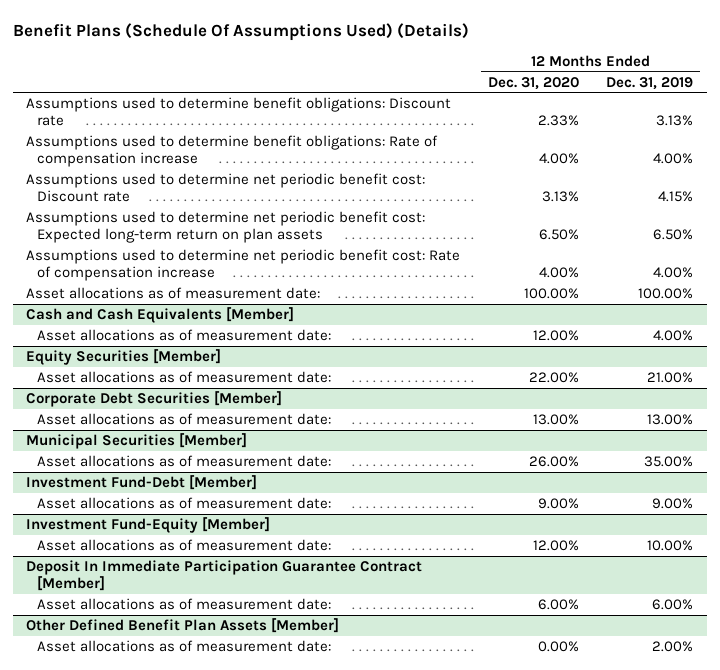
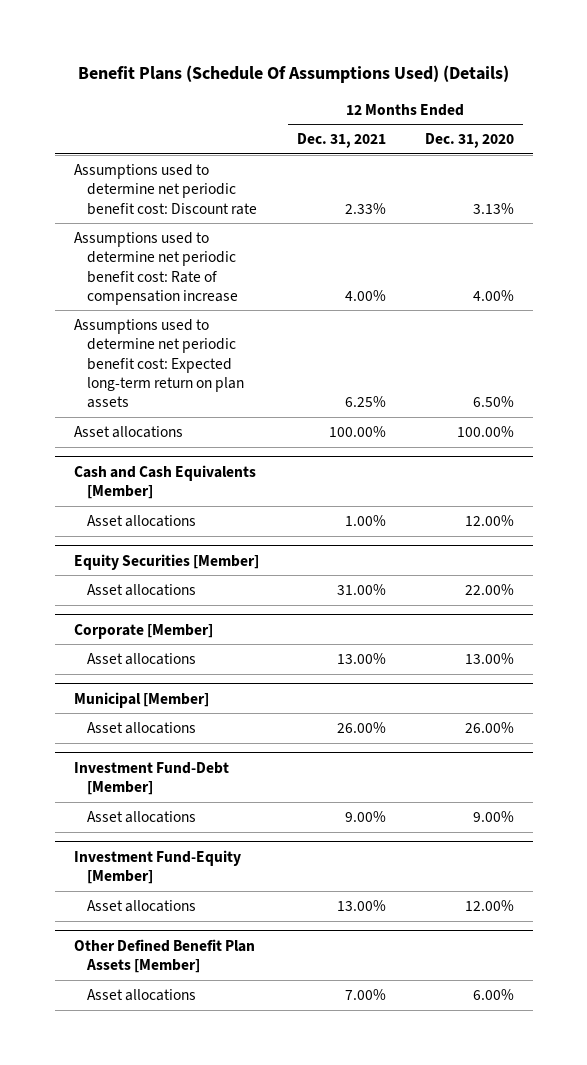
[606,76,694,90] Dec. 31, 2019 -> none
none -> [297,133,387,149] Dec. 31, 2021
[26,97,452,127] Assumptions used to determine benefit obligations: Discount rate -> none
[26,135,439,168] Assumptions used to determine benefit obligations: Rate of compensation increase -> none
[26,211,426,244] Assumptions used to determine net periodic benefit cost: Expected long-term return on plan assets -> [73,319,244,409] Assumptions used to determine net periodic benefit cost: Expected long-term return on plan assets
[26,287,321,300] Asset allocations as of measurement date: -> [73,426,183,439] Asset allocations
[37,329,332,342] Asset allocations as of measurement date: -> [86,515,196,528] Asset allocations
[37,371,332,384] Asset allocations as of measurement date: -> [86,584,196,597] Asset allocations
[26,391,283,408] Corporate Debt Securities [Member] -> [73,623,213,639] Corporate [Member]
[37,413,332,426] Asset allocations as of measurement date: -> [86,653,196,666] Asset allocations
[26,433,248,450] Municipal Securities [Member] -> [73,691,209,708] Municipal [Member]
[37,455,332,468] Asset allocations as of measurement date: -> [86,722,196,735] Asset allocations
[37,497,332,510] Asset allocations as of measurement date: -> [86,811,196,824] Asset allocations
[26,560,423,592] Deposit In Immediate Participation Guarantee Contract [Member] -> none
[37,598,332,611] Asset allocations as of measurement date: -> none
[37,539,332,552] Asset allocations as of measurement date: -> [86,900,196,913] Asset allocations
[37,640,332,653] Asset allocations as of measurement date: -> [86,989,196,1002] Asset allocations
[537,641,579,653] 0.00% -> [472,989,514,1001] 6.00%

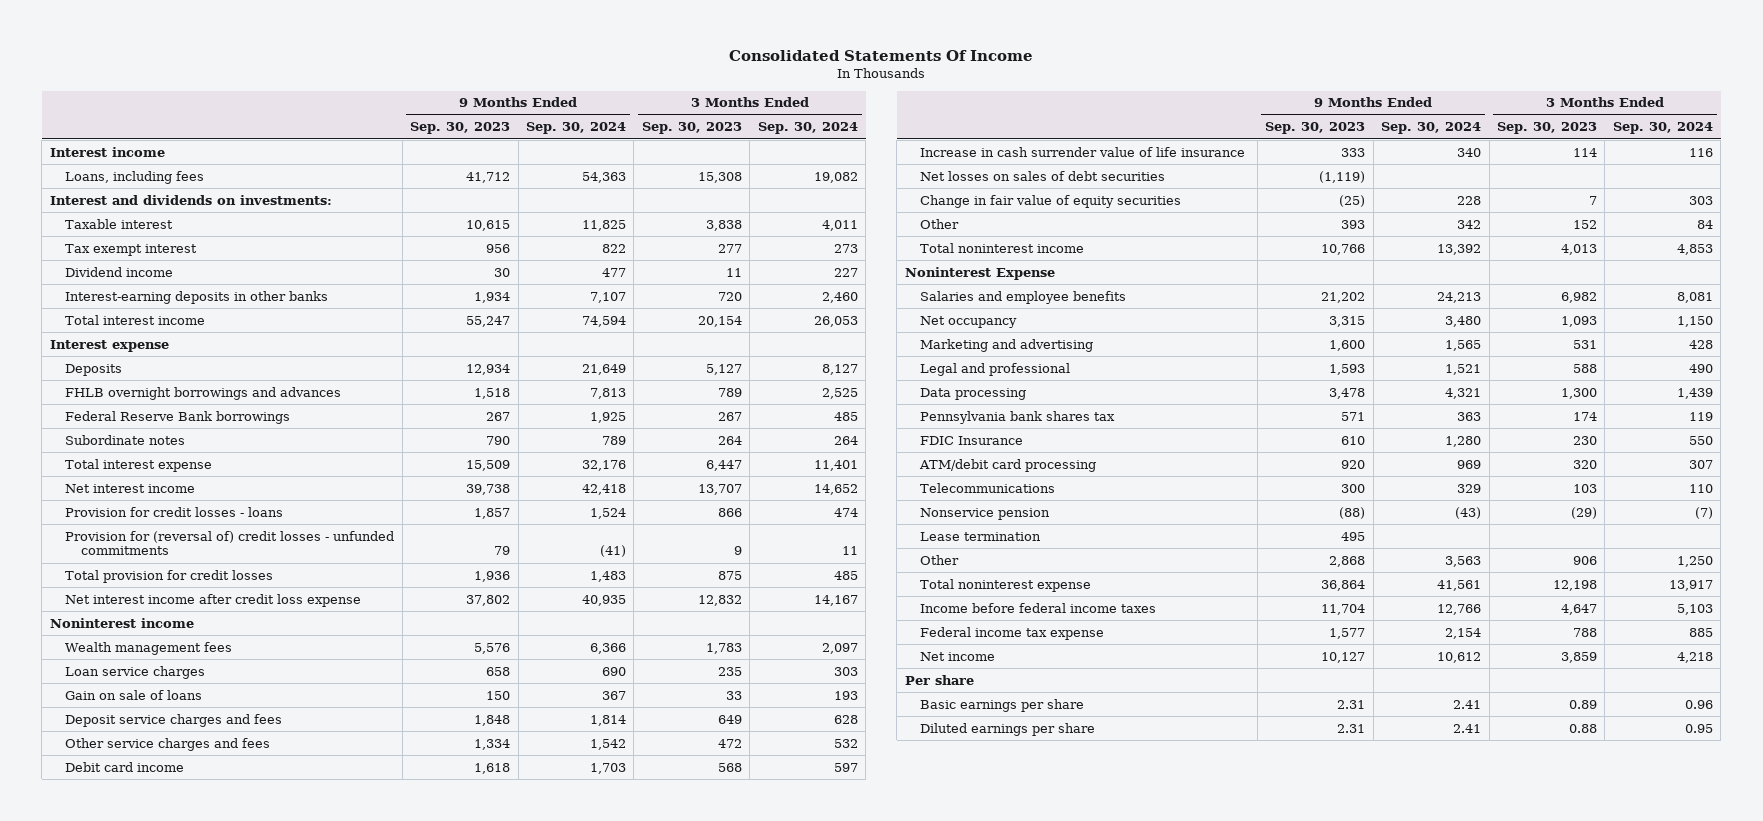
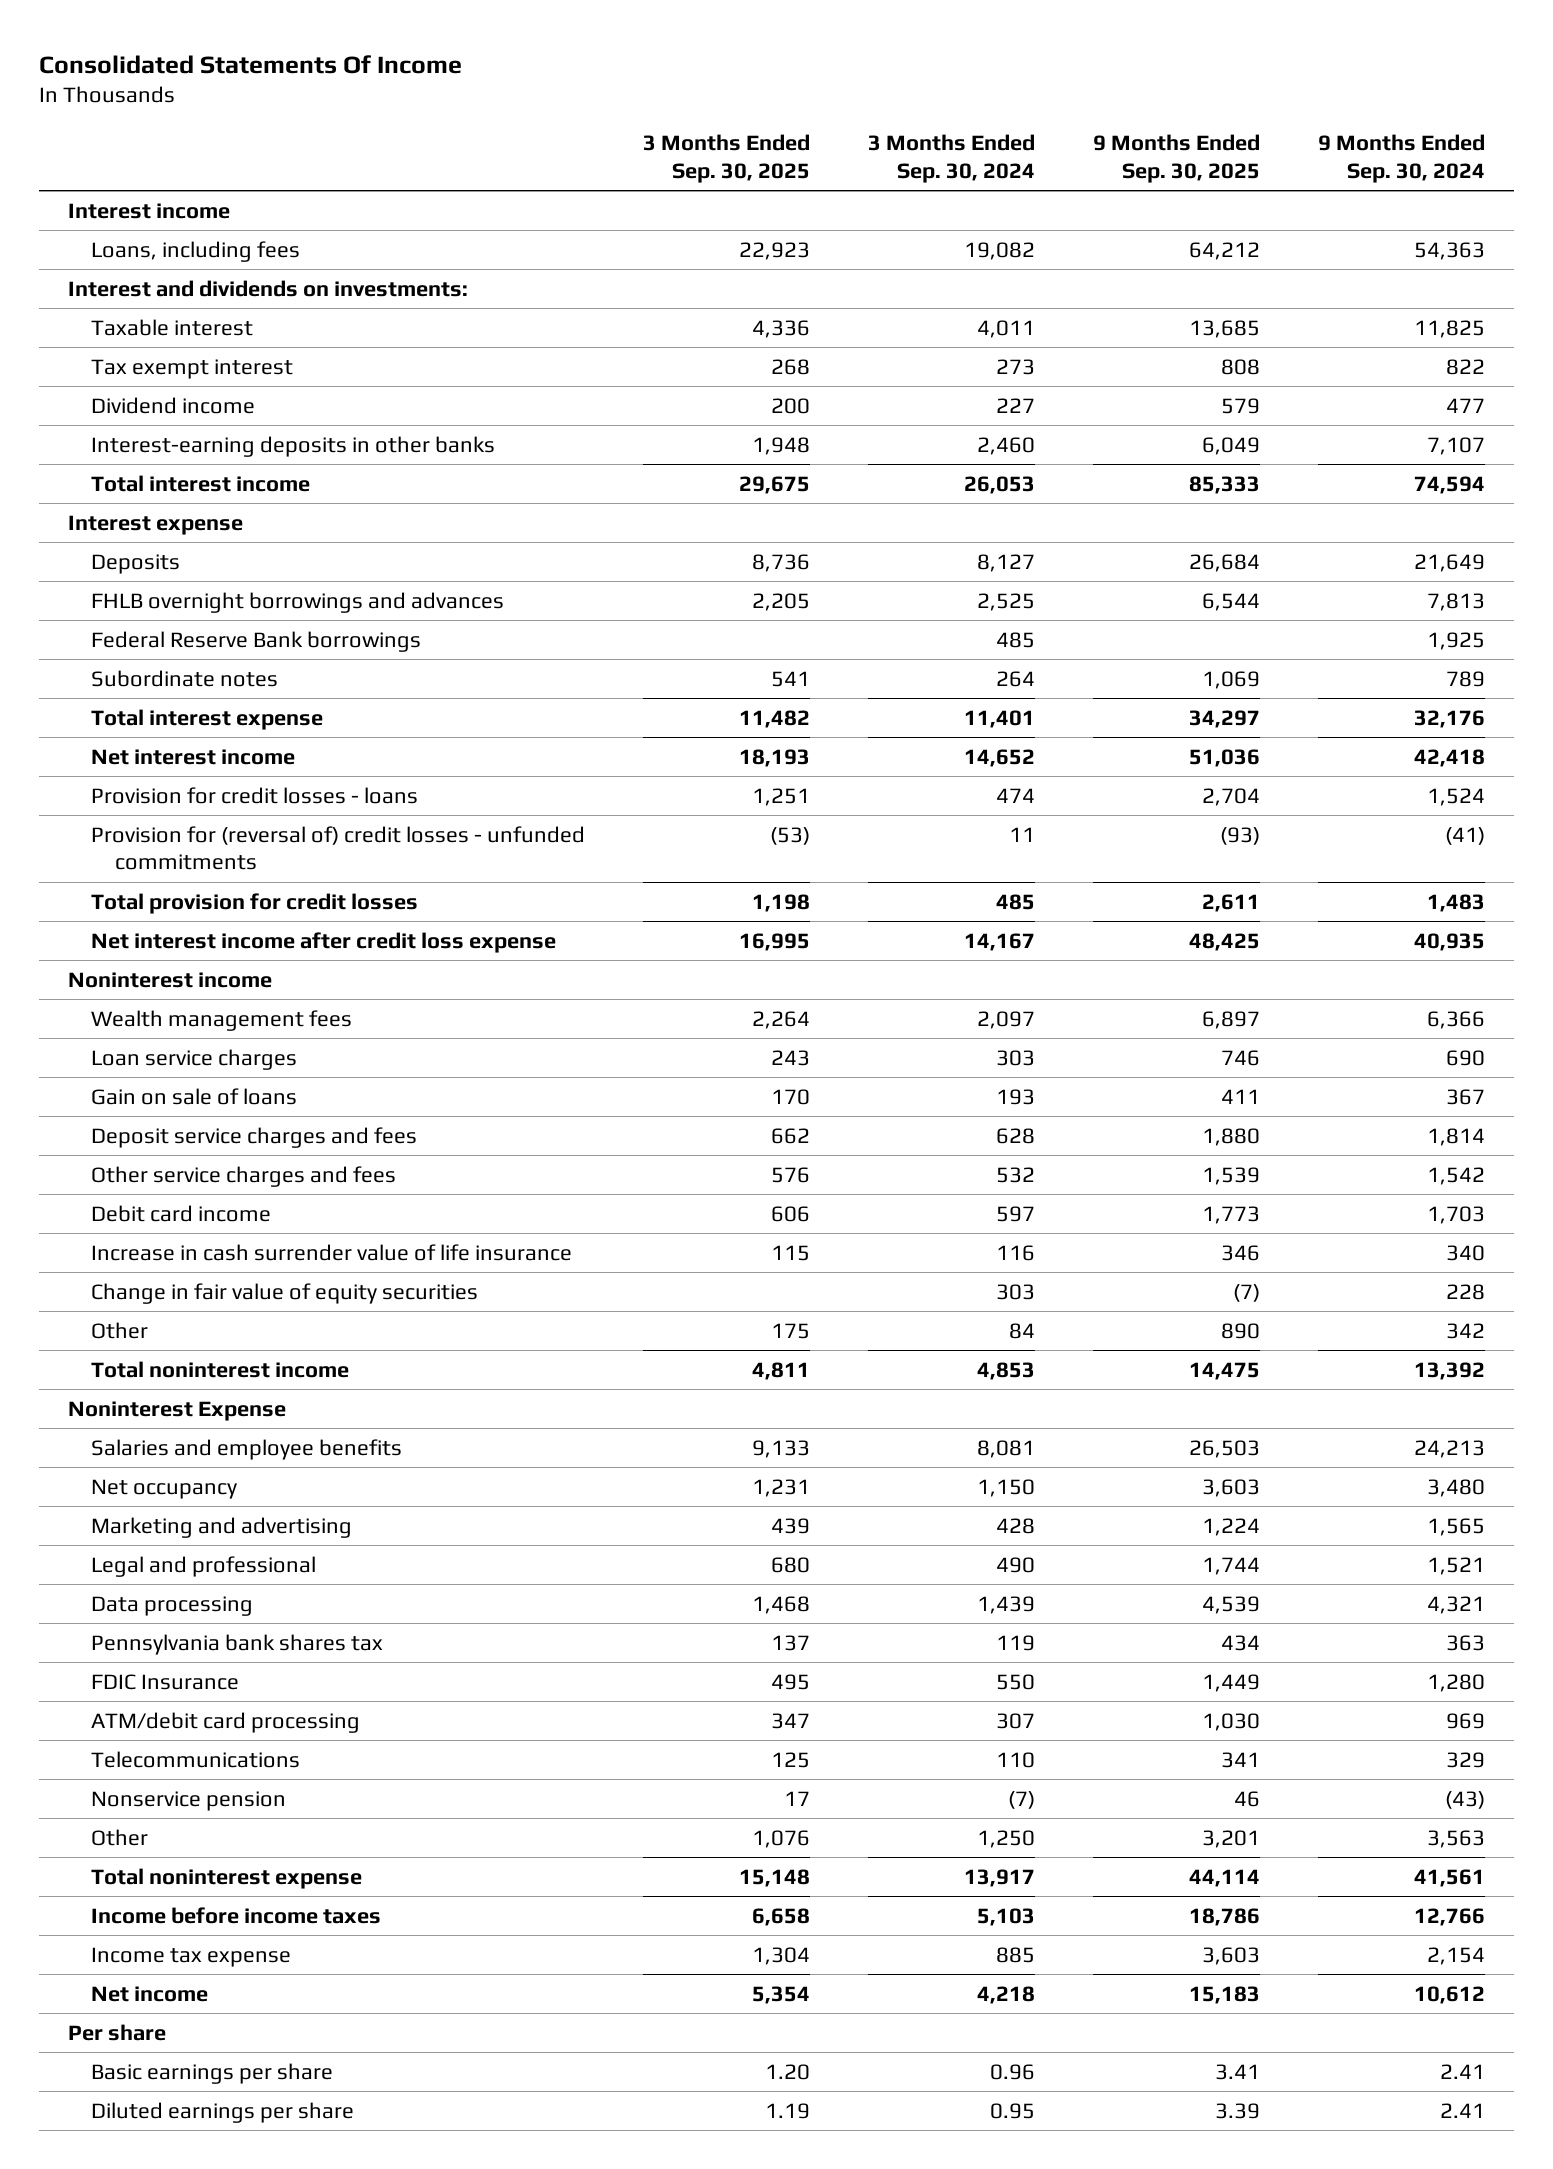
[410,122,511,135] Sep. 30, 2023 -> none
[641,122,742,135] Sep. 30, 2023 -> none
none -> [643,134,811,183] 3 Months Ended Sep. 30, 2025
none -> [1093,134,1261,183] 9 Months Ended Sep. 30, 2025
[920,170,1166,181] Net losses on sales of debt securities -> none
[920,531,1042,541] Lease termination -> none
[920,602,1157,613] Income before federal income taxes -> [91,1906,382,1924] Income before income taxes
[920,626,1105,640] Federal income tax expense -> [91,1946,292,1967] Income tax expense

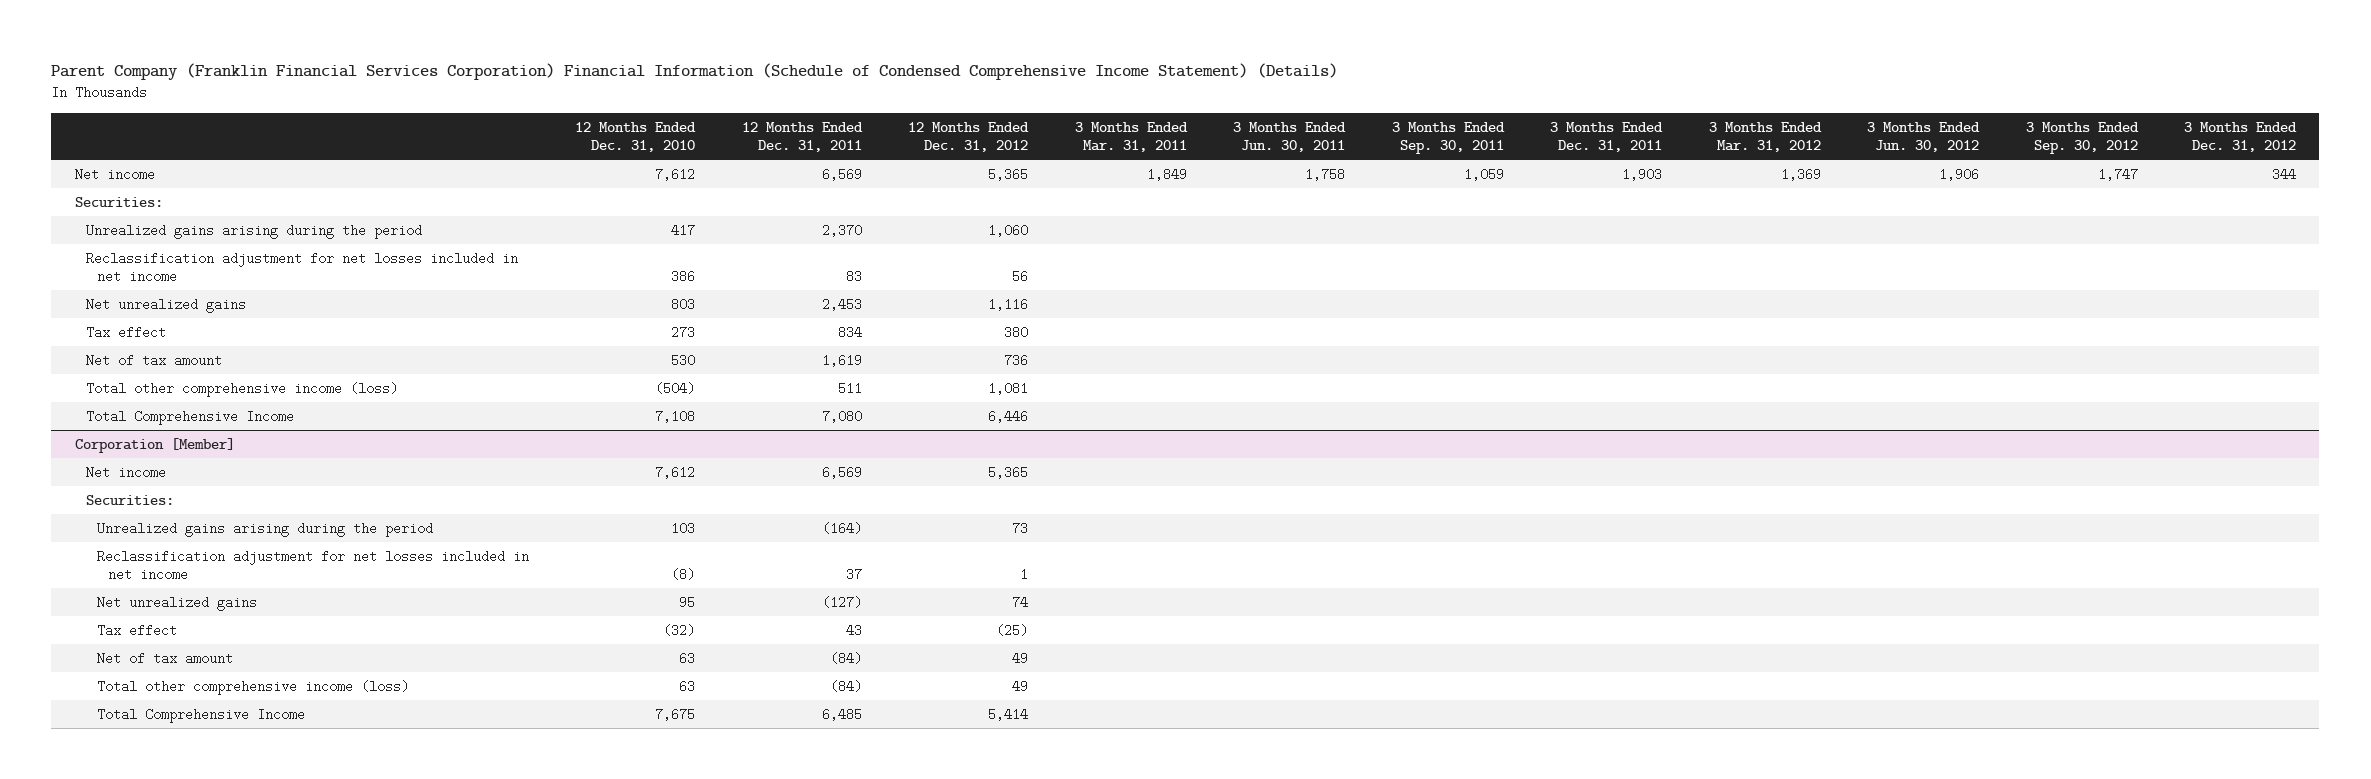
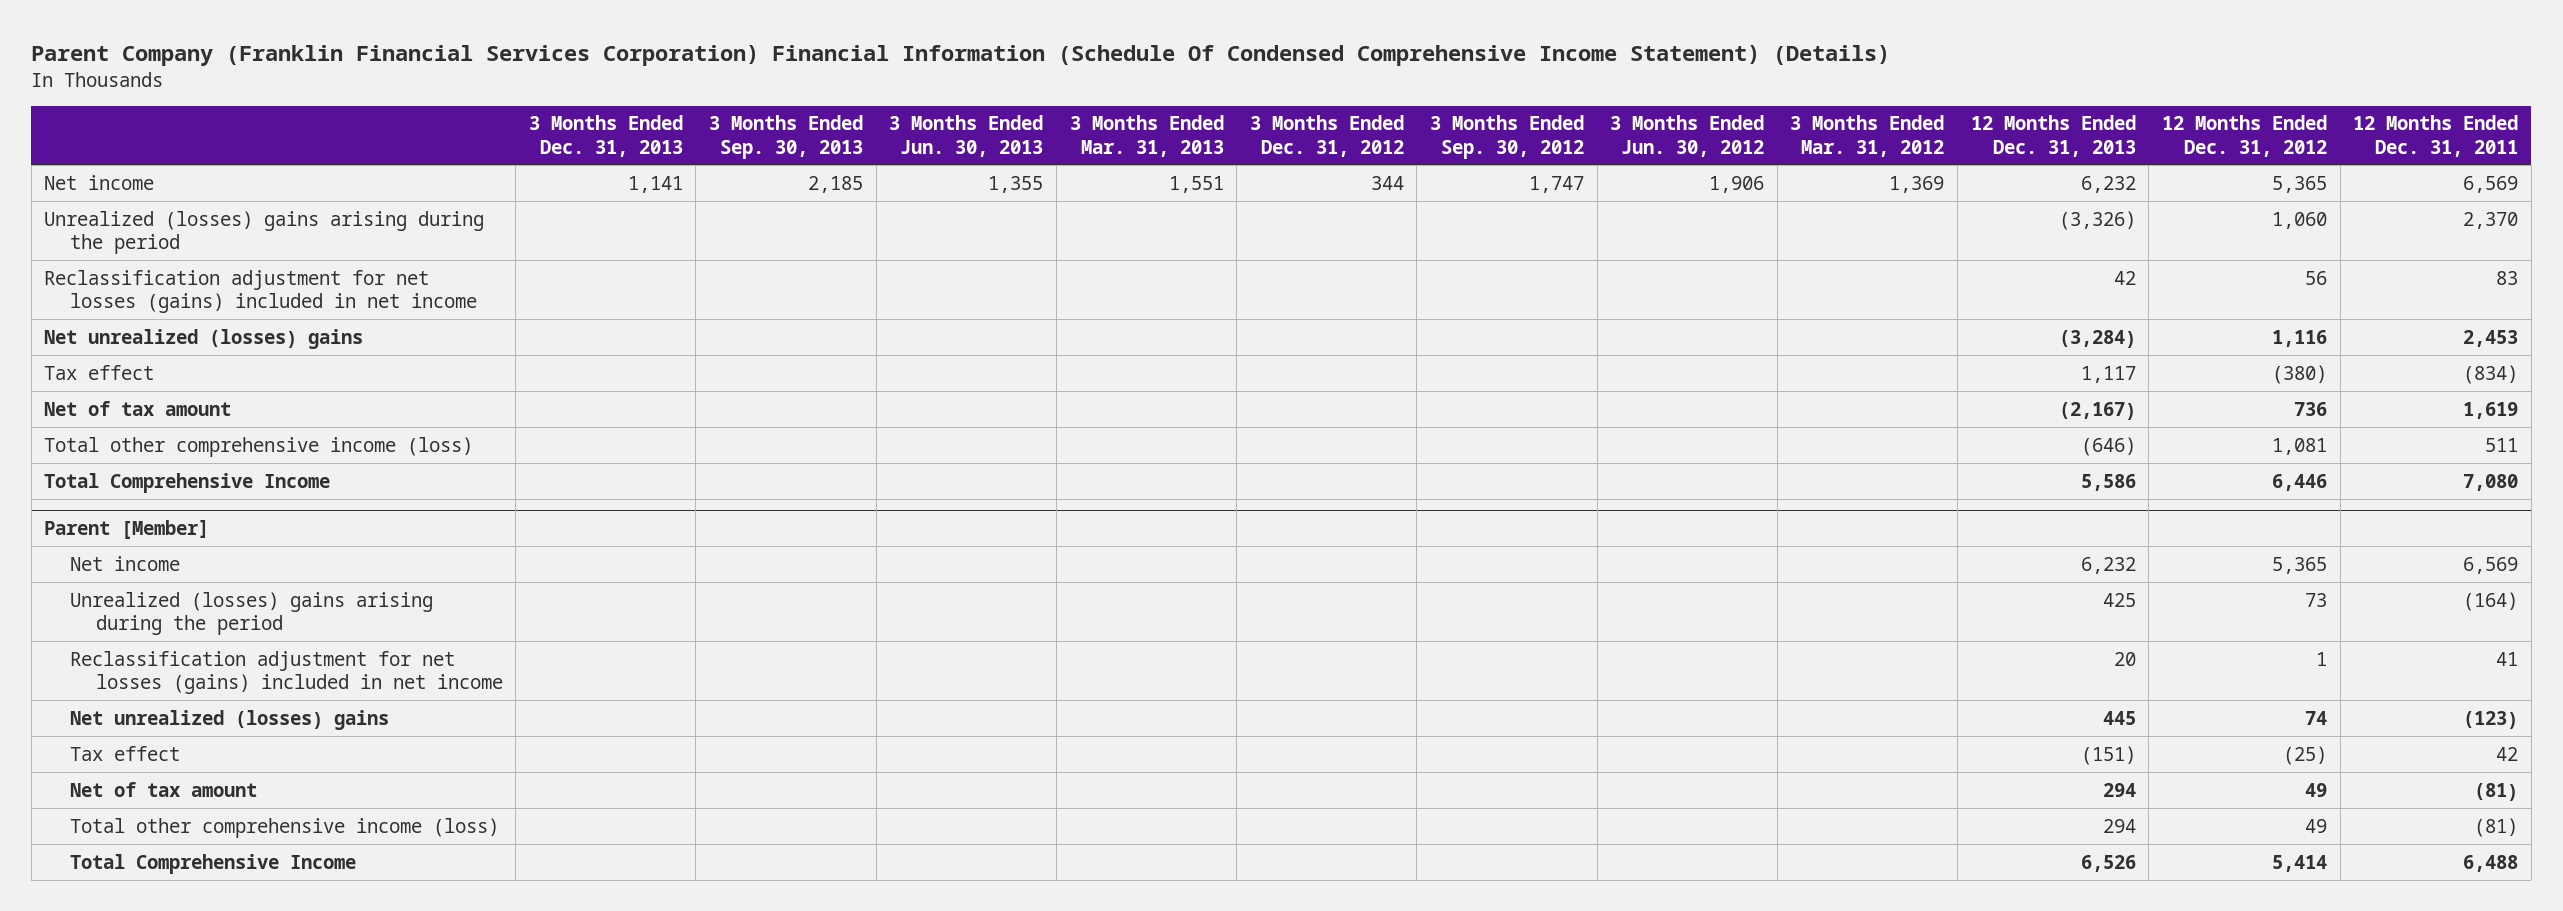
[51,62,1339,80] Parent Company (Franklin Financial Services Corporation) Financial Information (Schedule of Condensed Comprehensive Income Statement) (Details) -> [31,44,1891,66] Parent Company (Franklin Financial Services Corporation) Financial Information (Schedule Of Condensed Comprehensive Income Statement) (Details)
[575,121,697,153] 12 Months Ended Dec. 31, 2010 -> none
[1074,121,1188,153] 3 Months Ended Mar. 31, 2011 -> none
[1233,121,1347,153] 3 Months Ended Jun. 30, 2011 -> none
[1391,121,1505,155] 3 Months Ended Sep. 30, 2011 -> none
[1550,121,1664,153] 3 Months Ended Dec. 31, 2011 -> none
none -> [528,115,683,157] 3 Months Ended Dec. 31, 2013
none -> [709,115,864,159] 3 Months Ended Sep. 30, 2013
none -> [889,115,1044,157] 3 Months Ended Jun. 30, 2013
none -> [1069,115,1224,157] 3 Months Ended Mar. 31, 2013
none -> [1970,115,2136,157] 12 Months Ended Dec. 31, 2013
[74,196,163,207] Securities: -> none
[85,223,422,239] Unrealized gains arising during the period -> [44,210,485,254] Unrealized (losses) gains arising during the period
[85,251,518,284] Reclassification adjustment for net losses included in net income -> [44,269,477,313] Reclassification adjustment for net losses (gains) included in net income
[85,297,246,313] Net unrealized gains -> [44,328,364,349] Net unrealized (losses) gains
[837,325,862,339] 834 -> [2463,364,2519,384] (834)
[1004,325,1029,339] 380 -> [2271,364,2327,384] (380)
[74,437,235,453] Corporation [Member] -> none
none -> [44,520,210,540] Parent [Member]
[85,494,174,505] Securities: -> none
[96,521,433,537] Unrealized gains arising during the period -> [69,591,433,635] Unrealized (losses) gains arising during the period
[96,549,529,582] Reclassification adjustment for net losses included in net income -> [69,650,503,694] Reclassification adjustment for net losses (gains) included in net income
[845,568,862,582] 37 -> [2496,651,2519,666] 41
[96,595,257,611] Net unrealized gains -> [69,709,389,730] Net unrealized (losses) gains
[821,595,862,609] (127) -> [2463,710,2519,729] (123)
[845,623,862,637] 43 -> [2496,746,2519,761] 42
[829,651,862,665] (84) -> [2474,782,2519,801] (81)
[829,679,862,693] (84) -> [2474,817,2519,837] (81)
[821,707,862,721] 6,485 -> [2463,854,2519,872] 6,488

